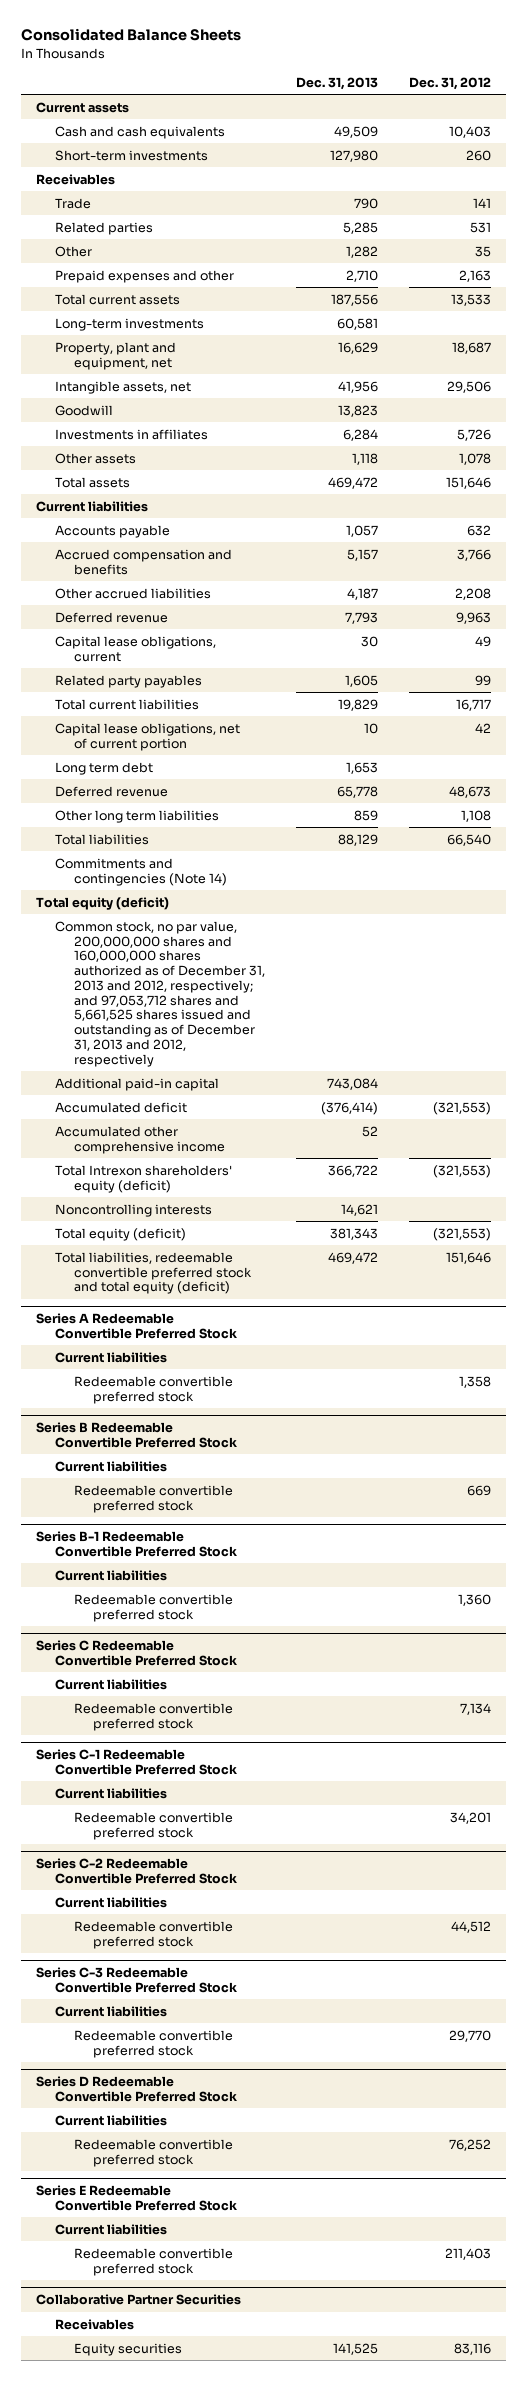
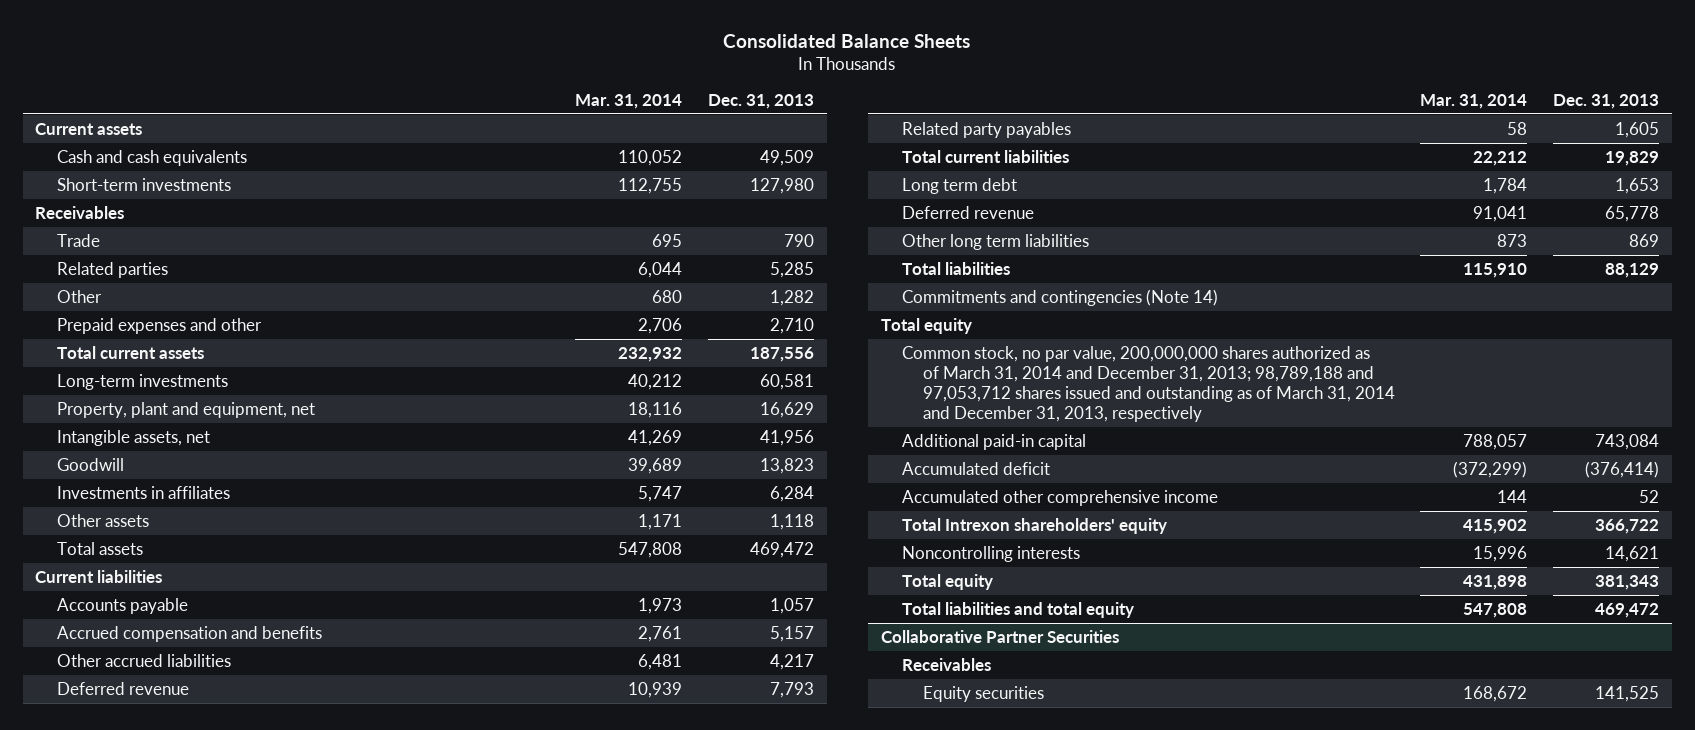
[409,76,492,90] Dec. 31, 2012 -> none
none -> [575,93,683,109] Mar. 31, 2014
[347,587,379,600] 4,187 -> [770,653,815,670] 4,217
[55,635,217,662] Capital lease obligations, current -> none
[55,722,241,751] Capital lease obligations, net of current portion -> none
[354,809,379,821] 859 -> [1629,233,1660,247] 869
[36,896,170,910] Total equity (deficit) -> [880,317,972,334] Total equity
[55,920,266,1067] Common stock, no par value, 200,000,000 shares and 160,000,000 shares authorized as of December 31, 2013 and 2012, respectively; and 97,053,712 shares and 5,661,525 shares issued and outstanding as of December 31, 2013 and 2012, respectively -> [901,345,1395,422] Common stock, no par value, 200,000,000 shares authorized as of March 31, 2014 and December 31, 2013; 98,789,188 and 97,053,712 shares issued and outstanding as of March 31, 2014 and December 31, 2013, respectively
[55,1164,233,1193] Total Intrexon shareholders' equity (deficit) -> [901,517,1167,534] Total Intrexon shareholders' equity
[36,1313,238,1339] Series A Redeemable Convertible Preferred Stock -> none
[55,1351,168,1363] Current liabilities -> none
[74,1375,234,1404] Redeemable convertible preferred stock -> none
[36,1422,238,1448] Series B Redeemable Convertible Preferred Stock -> none
[55,1460,168,1472] Current liabilities -> none
[74,1484,234,1513] Redeemable convertible preferred stock -> none
[36,1531,238,1557] Series B-1 Redeemable Convertible Preferred Stock -> none
[55,1569,168,1581] Current liabilities -> none
[74,1593,234,1622] Redeemable convertible preferred stock -> none
[36,1640,238,1666] Series C Redeemable Convertible Preferred Stock -> none
[55,1678,168,1690] Current liabilities -> none
[74,1702,234,1731] Redeemable convertible preferred stock -> none
[36,1749,238,1775] Series C-1 Redeemable Convertible Preferred Stock -> none
[55,1787,168,1799] Current liabilities -> none
[74,1811,234,1840] Redeemable convertible preferred stock -> none
[36,1858,238,1884] Series C-2 Redeemable Convertible Preferred Stock -> none
[55,1896,168,1908] Current liabilities -> none
[74,1920,234,1949] Redeemable convertible preferred stock -> none
[36,1967,238,1993] Series C-3 Redeemable Convertible Preferred Stock -> none
[55,2005,168,2017] Current liabilities -> none
[74,2029,234,2058] Redeemable convertible preferred stock -> none
[36,2076,238,2102] Series D Redeemable Convertible Preferred Stock -> none
[55,2114,168,2126] Current liabilities -> none
[74,2138,234,2167] Redeemable convertible preferred stock -> none
[36,2185,238,2211] Series E Redeemable Convertible Preferred Stock -> none
[55,2223,168,2235] Current liabilities -> none
[74,2247,234,2276] Redeemable convertible preferred stock -> none
[55,1227,187,1241] Total equity (deficit) -> [901,573,993,590] Total equity
[55,1251,253,1295] Total liabilities, redeemable convertible preferred stock and total equity (deficit) -> [901,601,1134,618] Total liabilities and total equity

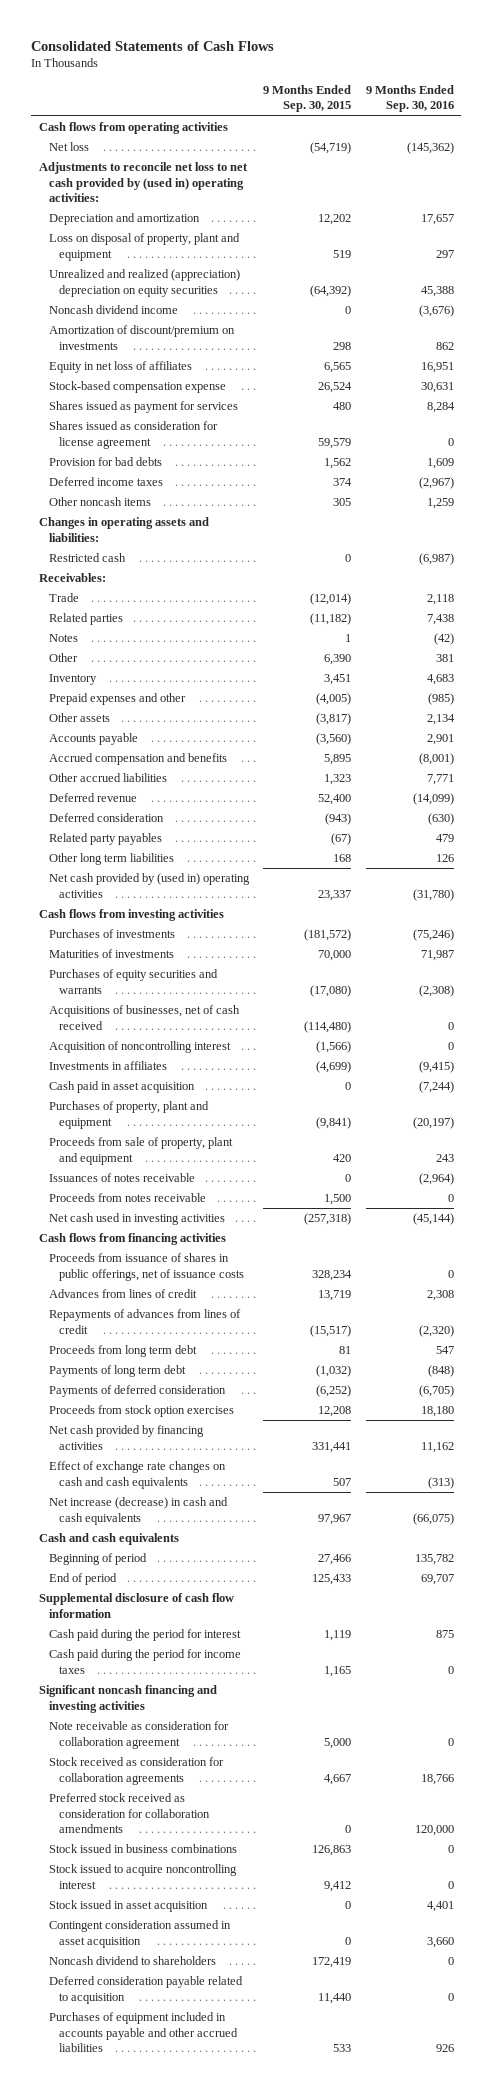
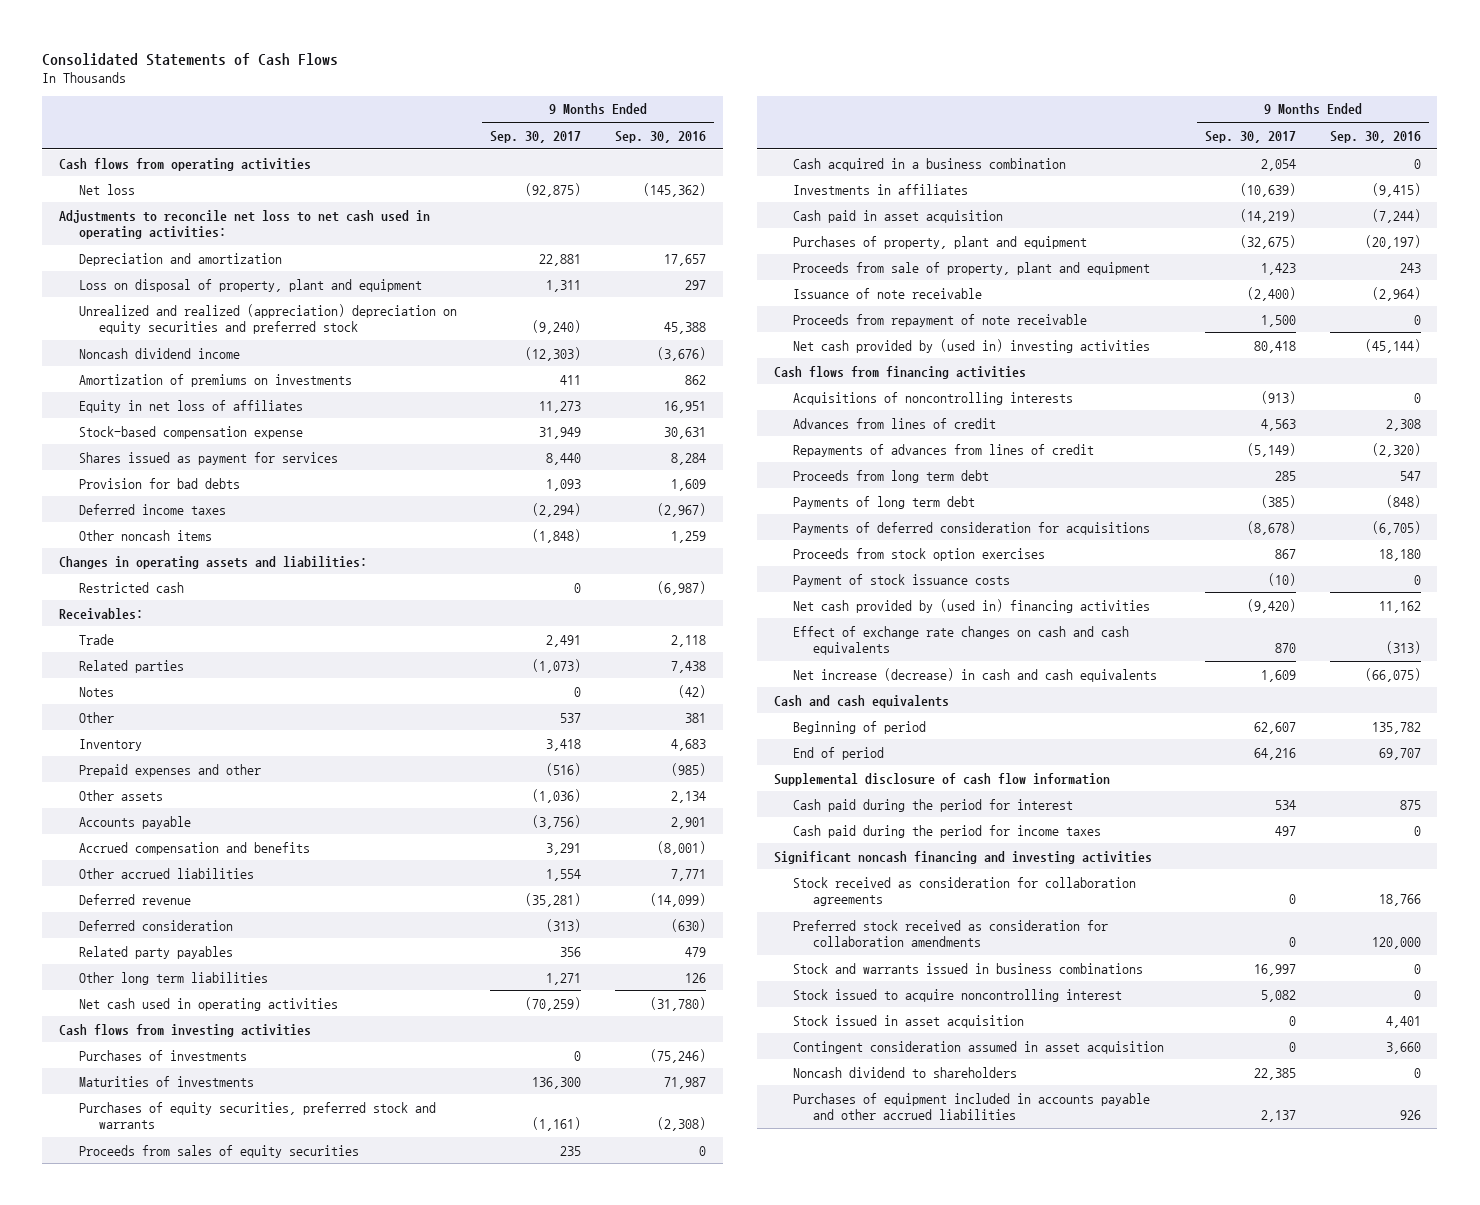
[263,84,352,113] 9 Months Ended Sep. 30, 2015 -> none
none -> [490,130,582,143] Sep. 30, 2017
[38,162,248,203] Adjustments to reconcile net loss to net cash provided by (used in) operating activities: -> [59,209,431,240] Adjustments to reconcile net loss to net cash used in operating activities:
[48,269,240,297] Unrealized and realized (appreciation) depreciation on equity securities -> [78,303,457,335] Unrealized and realized (appreciation) depreciation on equity securities and preferred stock
[48,325,235,350] Amortization of discount/premium on investments -> [78,373,352,387] Amortization of premiums on investments
[48,421,218,449] Shares issued as consideration for license agreement -> none
[48,873,250,898] Net cash provided by (used in) operating activities -> [78,997,338,1011] Net cash used in operating activities
[48,1041,231,1054] Acquisition of noncontrolling interest -> none
[48,969,218,994] Purchases of equity securities and warrants -> [78,1101,436,1130] Purchases of equity securities, preferred stock and warrants
none -> [78,1144,359,1158] Proceeds from sales of equity securities
[48,1005,240,1030] Acquisitions of businesses, net of cash received -> [793,157,1067,171] Cash acquired in a business combination
[48,1173,195,1183] Issuances of notes receivable -> [793,287,983,299] Issuance of note receivable
[48,1193,206,1203] Proceeds from notes receivable -> [793,313,1088,327] Proceeds from repayment of note receivable
[48,1213,225,1226] Net cash used in investing activities -> [793,338,1151,353] Net cash provided by (used in) investing activities
[48,1253,245,1281] Proceeds from issuance of shares in public offerings, net of issuance costs -> none
none -> [793,391,1074,405] Acquisitions of noncontrolling interests
[48,1385,226,1398] Payments of deferred consideration -> [793,521,1151,535] Payments of deferred consideration for acquisitions
none -> [793,573,1011,587] Payment of stock issuance costs
[48,1425,204,1450] Net cash provided by financing activities -> [793,598,1151,613] Net cash provided by (used in) financing activities
[48,1721,229,1749] Note receivable as consideration for collaboration agreement -> none
[48,1844,237,1854] Stock issued in business combinations -> [793,962,1144,974] Stock and warrants issued in business combinations
[48,1976,243,2004] Deferred consideration payable related to acquisition -> none

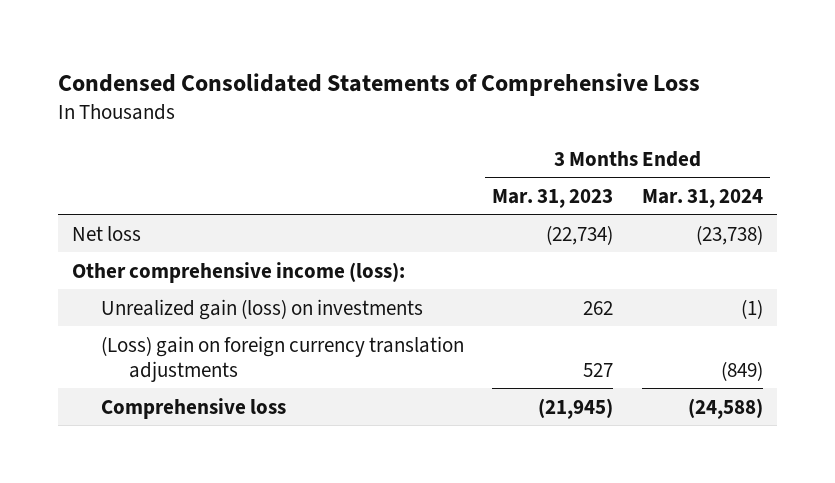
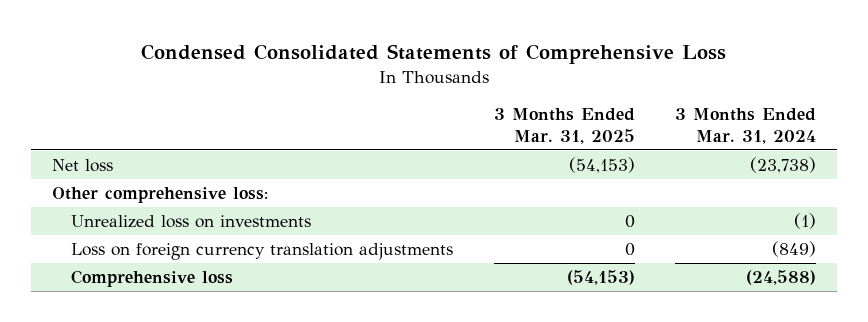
[492,188,614,208] Mar. 31, 2023 -> none
none -> [493,108,635,144] 3 Months Ended Mar. 31, 2025
[72,261,406,283] Other comprehensive income (loss): -> [51,186,268,203] Other comprehensive loss:
[100,298,423,320] Unrealized gain (loss) on investments -> [71,214,312,228] Unrealized loss on investments
[100,335,464,382] (Loss) gain on foreign currency translation adjustments -> [71,242,454,260] Loss on foreign currency translation adjustments

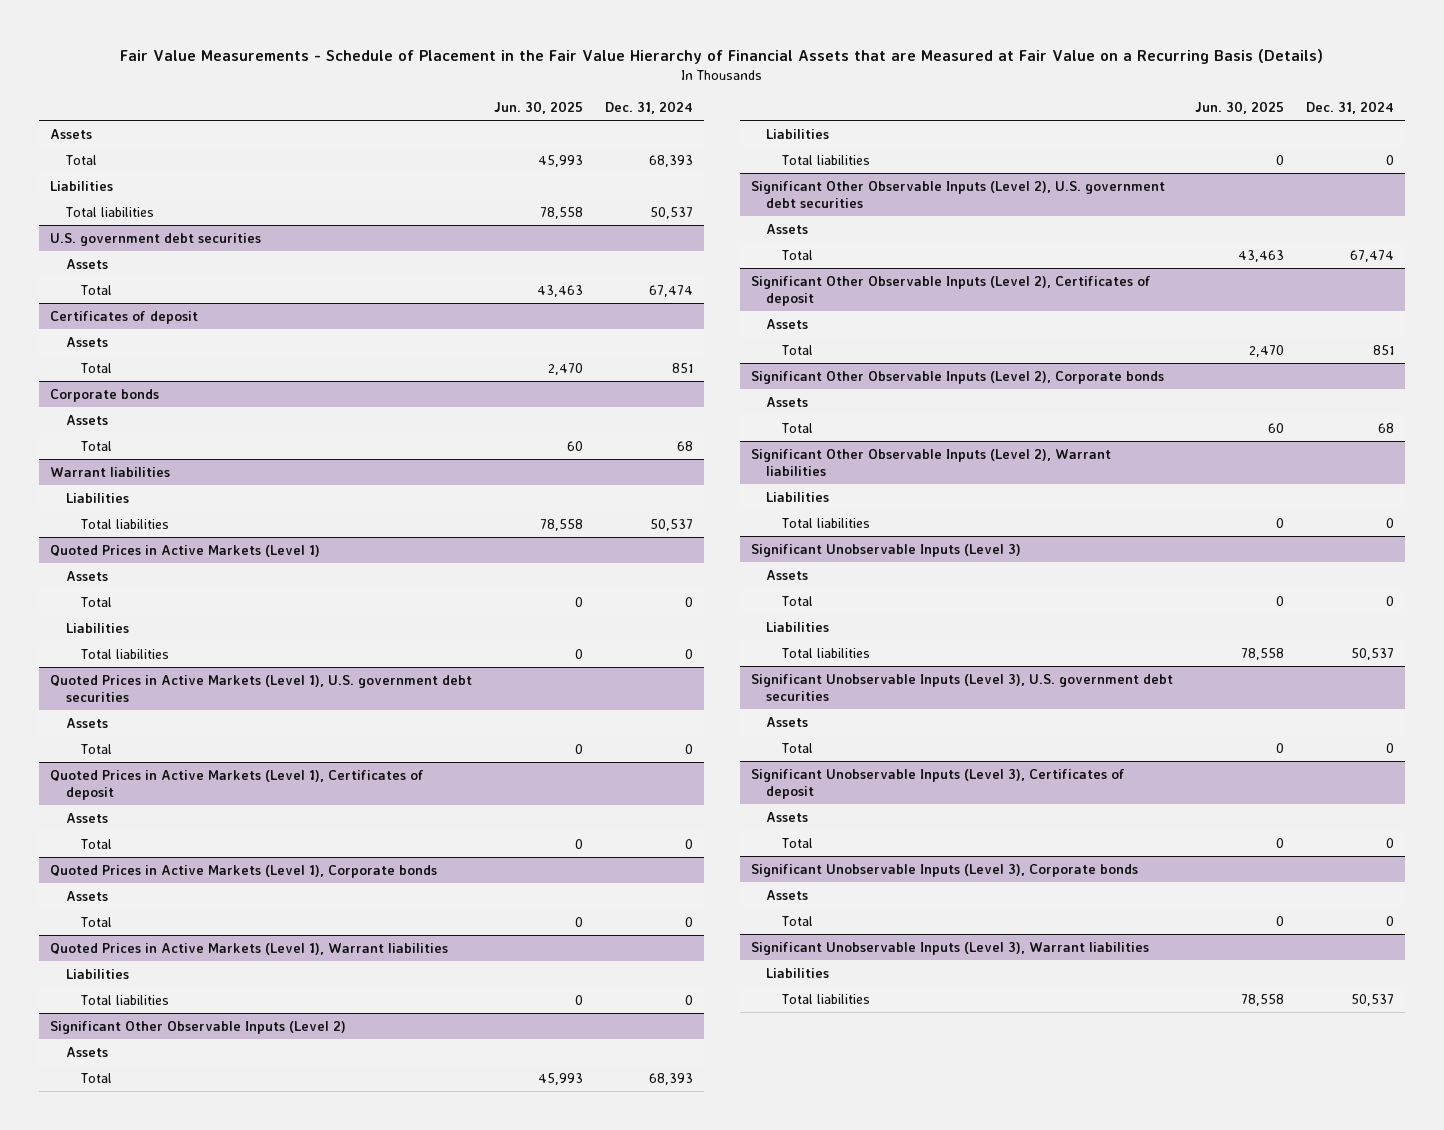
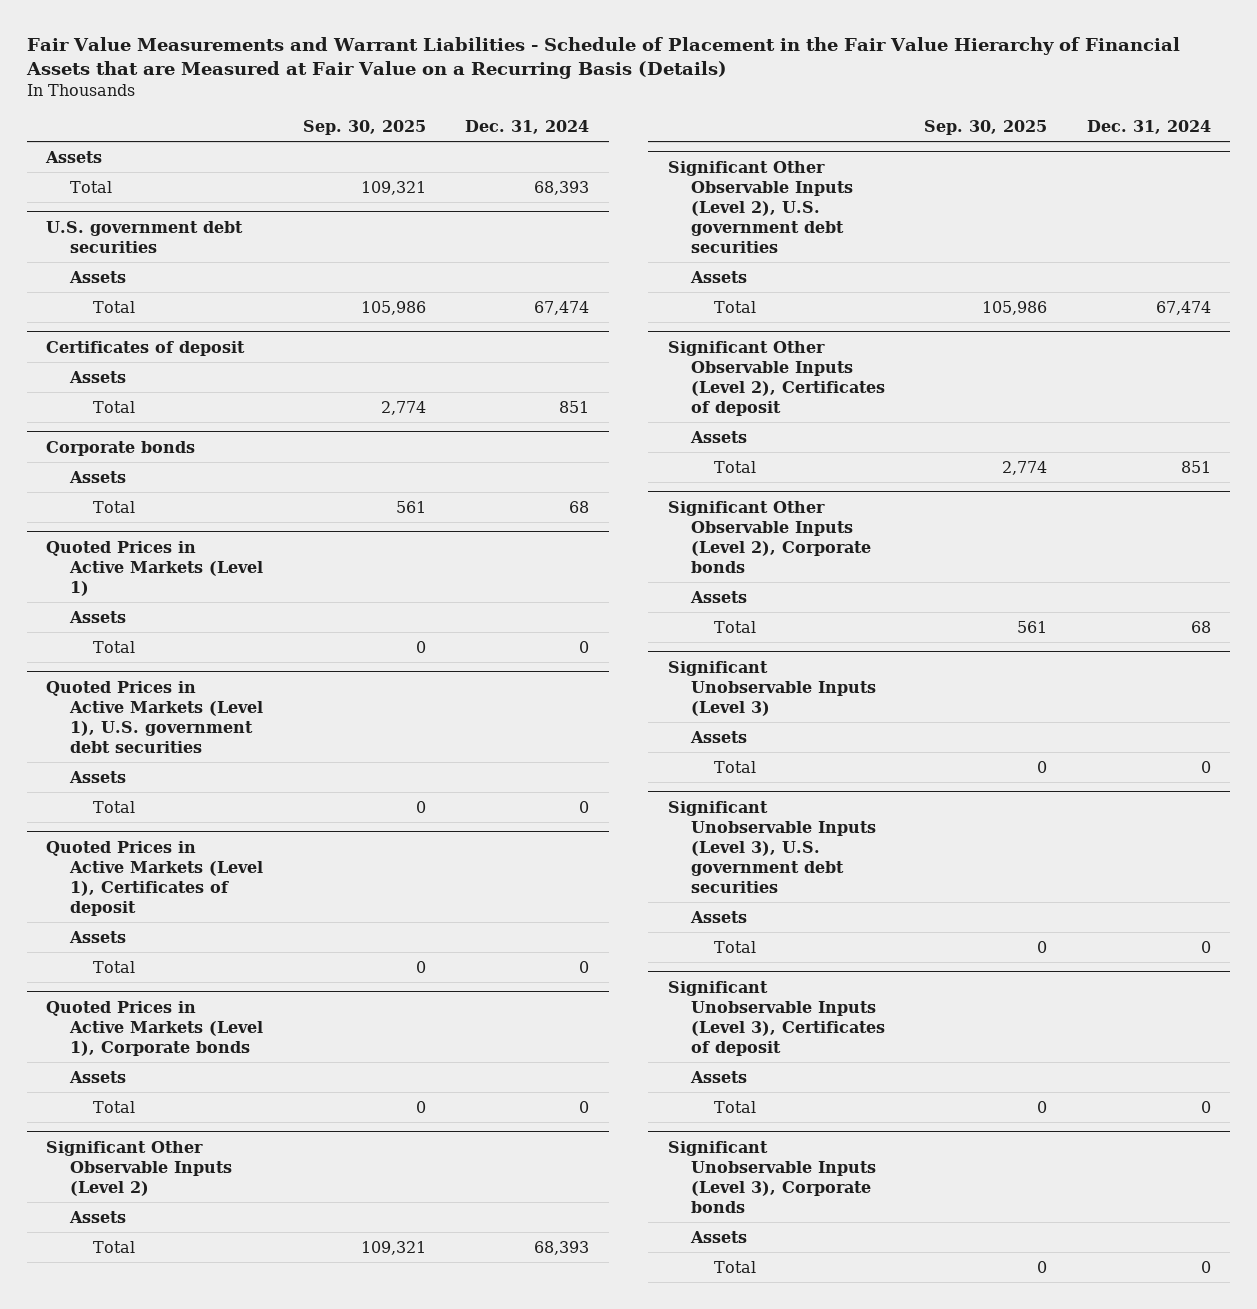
[119,48,1323,64] Fair Value Measurements - Schedule of Placement in the Fair Value Hierarchy of Financial Assets that are Measured at Fair Value on a Recurring Basis (Details) -> [25,36,1180,79] Fair Value Measurements and Warrant Liabilities - Schedule of Placement in the Fair Value Hierarchy of Financial Assets that are Measured at Fair Value on a Recurring Basis (Details)
[494,100,584,114] Jun. 30, 2025 -> none
none -> [302,119,426,135] Sep. 30, 2025
[49,180,113,191] Liabilities -> none
[64,206,154,217] Total liabilities -> none
[49,466,170,477] Warrant liabilities -> none
[65,492,129,503] Liabilities -> none
[80,518,170,529] Total liabilities -> none
[65,622,129,633] Liabilities -> none
[80,648,170,659] Total liabilities -> none
[49,942,448,955] Quoted Prices in Active Markets (Level 1), Warrant liabilities -> none
[65,968,129,979] Liabilities -> none
[80,994,170,1005] Total liabilities -> none
[766,128,830,139] Liabilities -> none
[781,154,871,165] Total liabilities -> none
[750,448,1111,476] Significant Other Observable Inputs (Level 2), Warrant liabilities -> none
[766,491,830,502] Liabilities -> none
[781,517,871,528] Total liabilities -> none
[766,621,830,632] Liabilities -> none
[781,647,871,658] Total liabilities -> none
[750,941,1149,955] Significant Unobservable Inputs (Level 3), Warrant liabilities -> none
[766,967,830,978] Liabilities -> none
[781,993,871,1004] Total liabilities -> none

